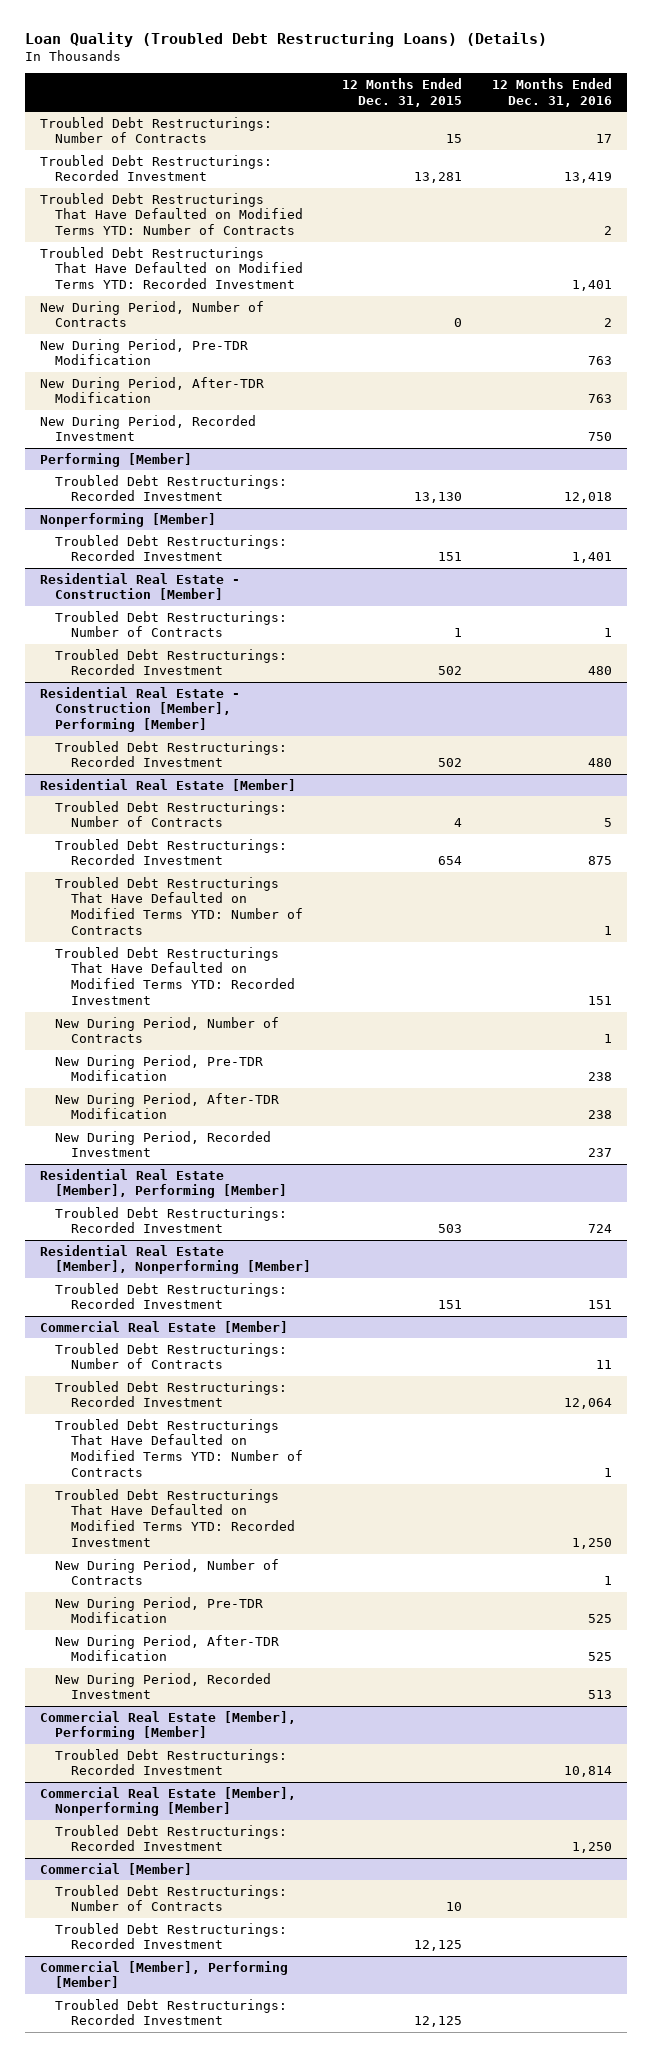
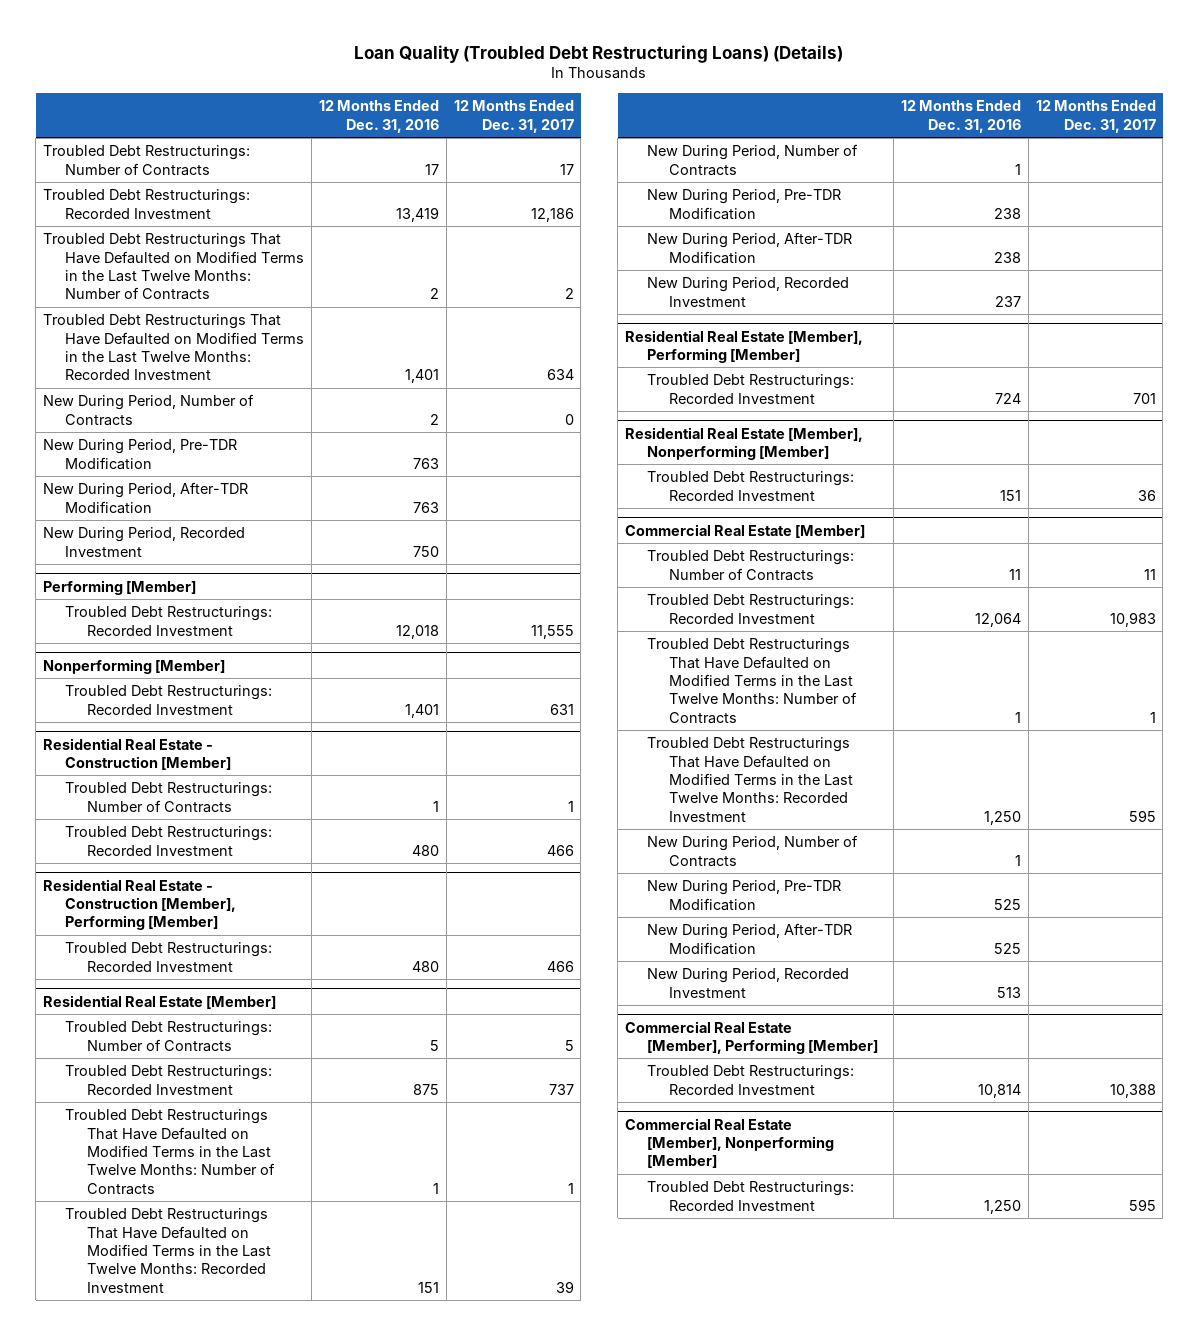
[341,77,462,107] 12 Months Ended Dec. 31, 2015 -> none
none -> [453,100,574,133] 12 Months Ended Dec. 31, 2017
[39,192,304,236] Troubled Debt Restructurings That Have Defaulted on Modified Terms YTD: Number of Contracts -> [43,233,305,301] Troubled Debt Restructurings That Have Defaulted on Modified Terms in the Last Twelve Months: Number of Contracts
[39,246,304,290] Troubled Debt Restructurings That Have Defaulted on Modified Terms YTD: Recorded Investment -> [43,314,305,381] Troubled Debt Restructurings That Have Defaulted on Modified Terms in the Last Twelve Months: Recorded Investment
[55,876,304,936] Troubled Debt Restructurings That Have Defaulted on Modified Terms YTD: Number of Contracts -> [65,1109,276,1195] Troubled Debt Restructurings That Have Defaulted on Modified Terms in the Last Twelve Months: Number of Contracts
[55,946,296,1006] Troubled Debt Restructurings That Have Defaulted on Modified Terms YTD: Recorded Investment -> [65,1208,272,1293] Troubled Debt Restructurings That Have Defaulted on Modified Terms in the Last Twelve Months: Recorded Investment
[55,1418,304,1478] Troubled Debt Restructurings That Have Defaulted on Modified Terms YTD: Number of Contracts -> [647,638,858,724] Troubled Debt Restructurings That Have Defaulted on Modified Terms in the Last Twelve Months: Number of Contracts
[55,1488,296,1548] Troubled Debt Restructurings That Have Defaulted on Modified Terms YTD: Recorded Investment -> [647,737,854,822] Troubled Debt Restructurings That Have Defaulted on Modified Terms in the Last Twelve Months: Recorded Investment
[39,1862,192,1875] Commercial [Member] -> none
[55,1884,288,1912] Troubled Debt Restructurings: Number of Contracts -> none
[55,1922,288,1950] Troubled Debt Restructurings: Recorded Investment -> none
[39,1960,288,1989] Commercial [Member], Performing [Member] -> none
[55,1998,288,2026] Troubled Debt Restructurings: Recorded Investment -> none

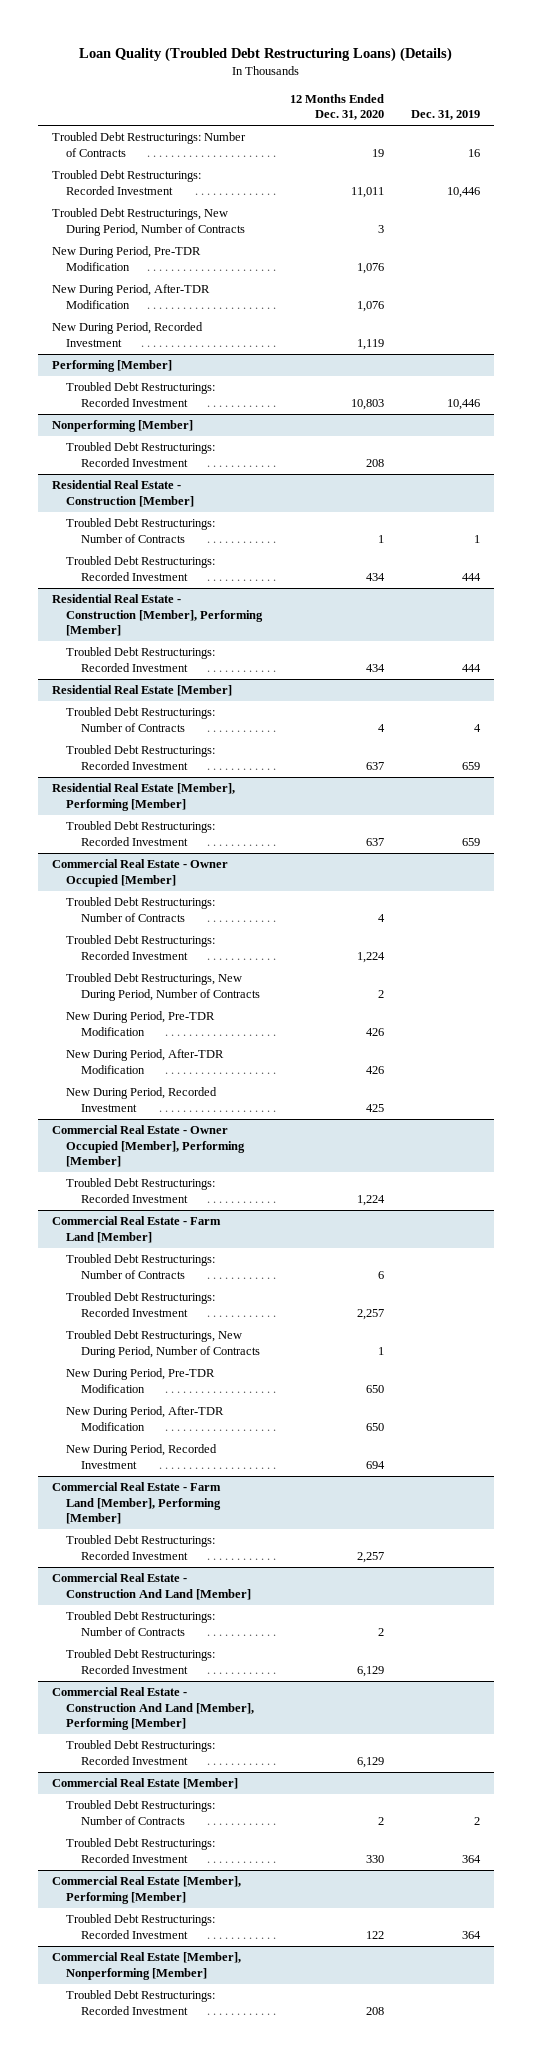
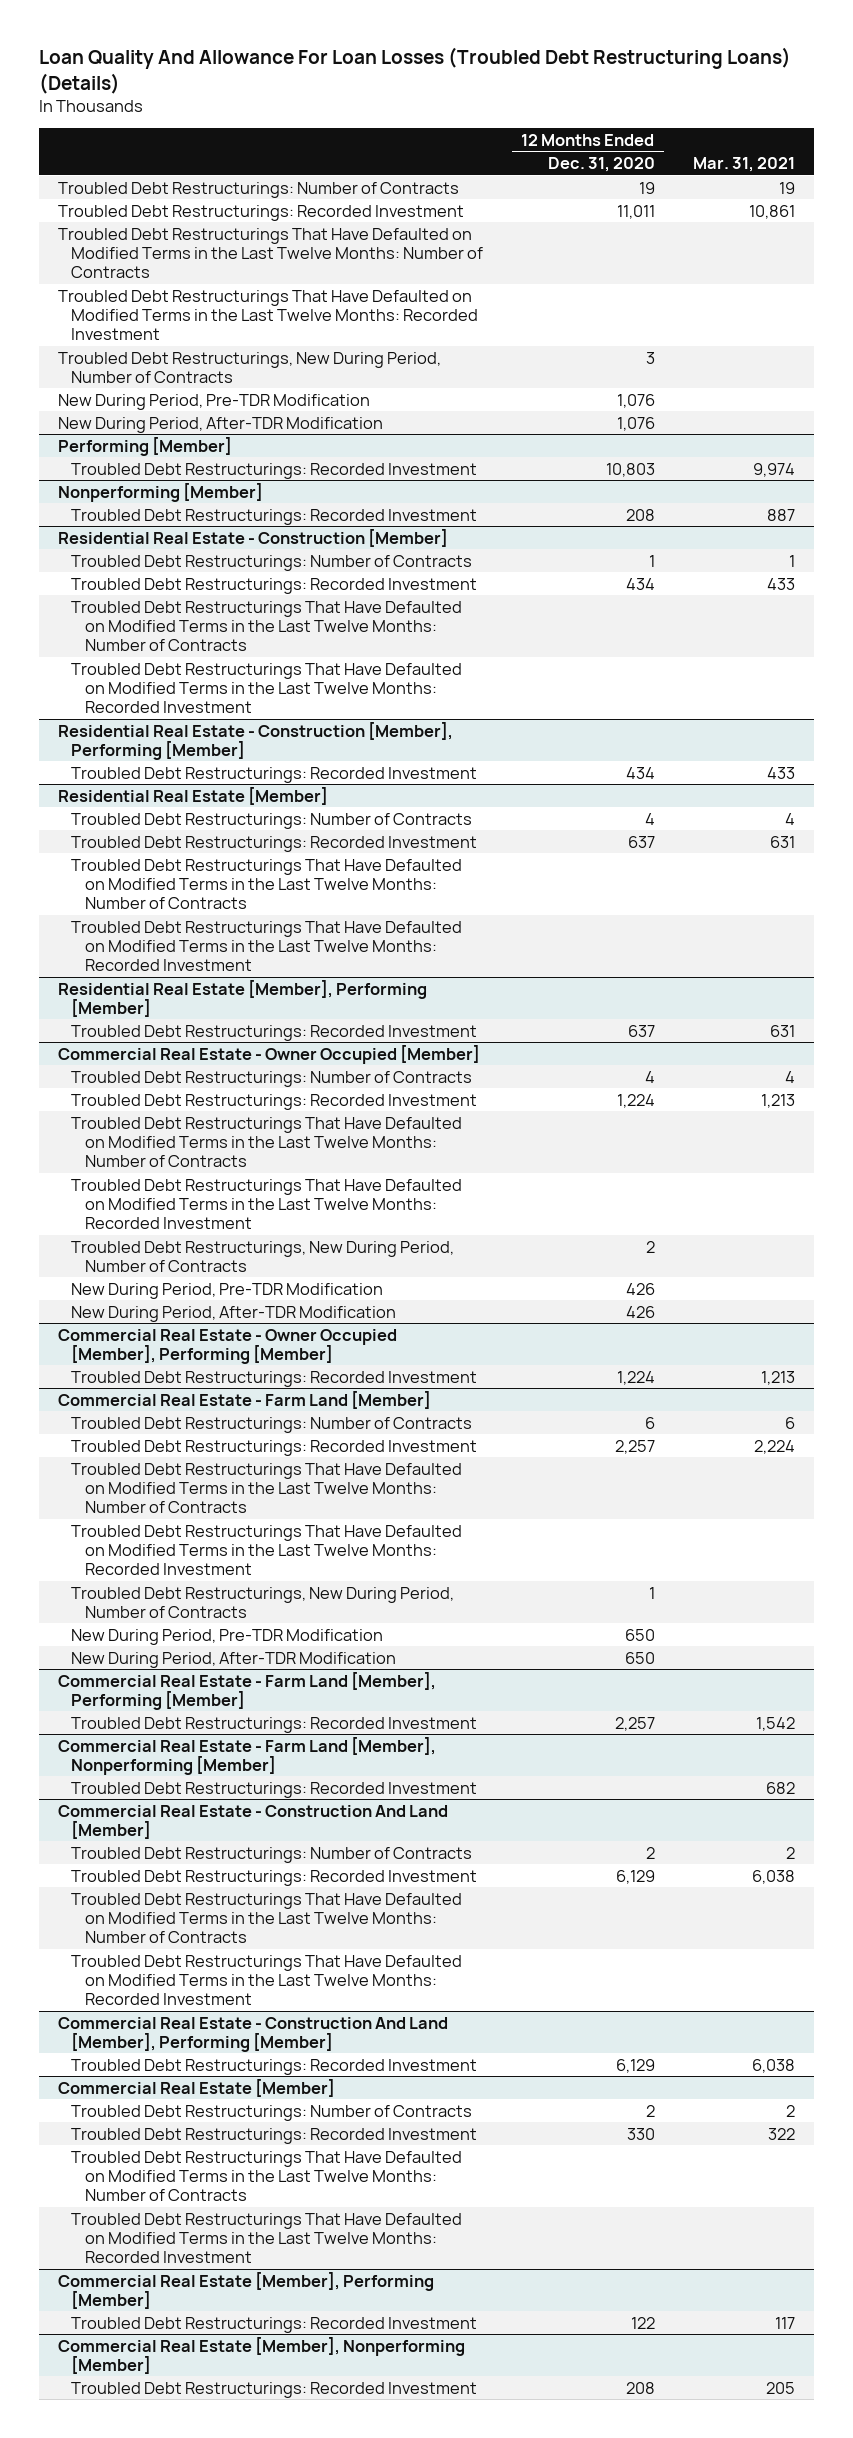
[79,46,453,62] Loan Quality (Troubled Debt Restructuring Loans) (Details) -> [39,47,792,94] Loan Quality And Allowance For Loan Losses (Troubled Debt Restructuring Loans) (Details)
[411,110,481,121] Dec. 31, 2019 -> none
none -> [692,156,795,172] Mar. 31, 2021
none -> [58,227,484,278] Troubled Debt Restructurings That Have Defaulted on Modified Terms in the Last Twelve Months: Number of Contracts
none -> [58,289,479,340] Troubled Debt Restructurings That Have Defaulted on Modified Terms in the Last Twelve Months: Recorded Investment
[52,322,204,347] New During Period, Recorded Investment -> none
none -> [71,600,463,651] Troubled Debt Restructurings That Have Defaulted on Modified Terms in the Last Twelve Months: Number of Contracts
none -> [71,662,463,713] Troubled Debt Restructurings That Have Defaulted on Modified Terms in the Last Twelve Months: Recorded Investment
none -> [71,858,463,909] Troubled Debt Restructurings That Have Defaulted on Modified Terms in the Last Twelve Months: Number of Contracts
none -> [71,920,463,971] Troubled Debt Restructurings That Have Defaulted on Modified Terms in the Last Twelve Months: Recorded Investment
none -> [71,1116,463,1167] Troubled Debt Restructurings That Have Defaulted on Modified Terms in the Last Twelve Months: Number of Contracts
none -> [71,1178,463,1229] Troubled Debt Restructurings That Have Defaulted on Modified Terms in the Last Twelve Months: Recorded Investment
[66,1087,218,1112] New During Period, Recorded Investment -> none
none -> [71,1462,463,1513] Troubled Debt Restructurings That Have Defaulted on Modified Terms in the Last Twelve Months: Number of Contracts
none -> [71,1524,463,1575] Troubled Debt Restructurings That Have Defaulted on Modified Terms in the Last Twelve Months: Recorded Investment
[66,1444,218,1469] New During Period, Recorded Investment -> none
none -> [58,1736,437,1775] Commercial Real Estate - Farm Land [Member], Nonperforming [Member]
none -> [71,1781,478,1798] Troubled Debt Restructurings: Recorded Investment
none -> [71,1892,463,1943] Troubled Debt Restructurings That Have Defaulted on Modified Terms in the Last Twelve Months: Number of Contracts
none -> [71,1954,463,2005] Troubled Debt Restructurings That Have Defaulted on Modified Terms in the Last Twelve Months: Recorded Investment
none -> [71,2150,463,2201] Troubled Debt Restructurings That Have Defaulted on Modified Terms in the Last Twelve Months: Number of Contracts
none -> [71,2212,463,2263] Troubled Debt Restructurings That Have Defaulted on Modified Terms in the Last Twelve Months: Recorded Investment

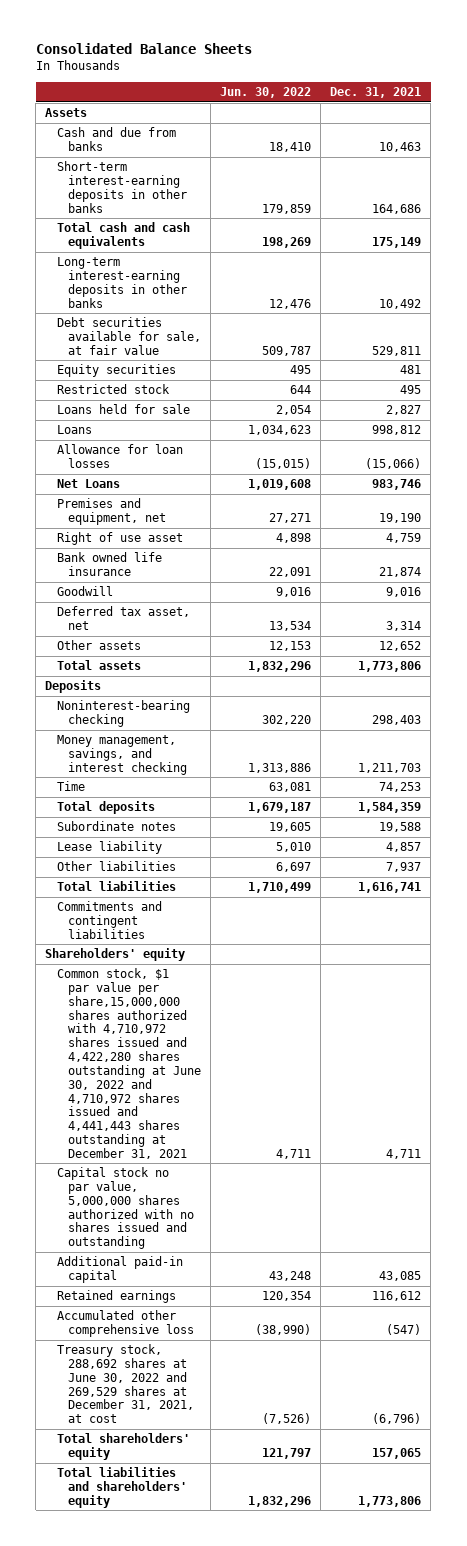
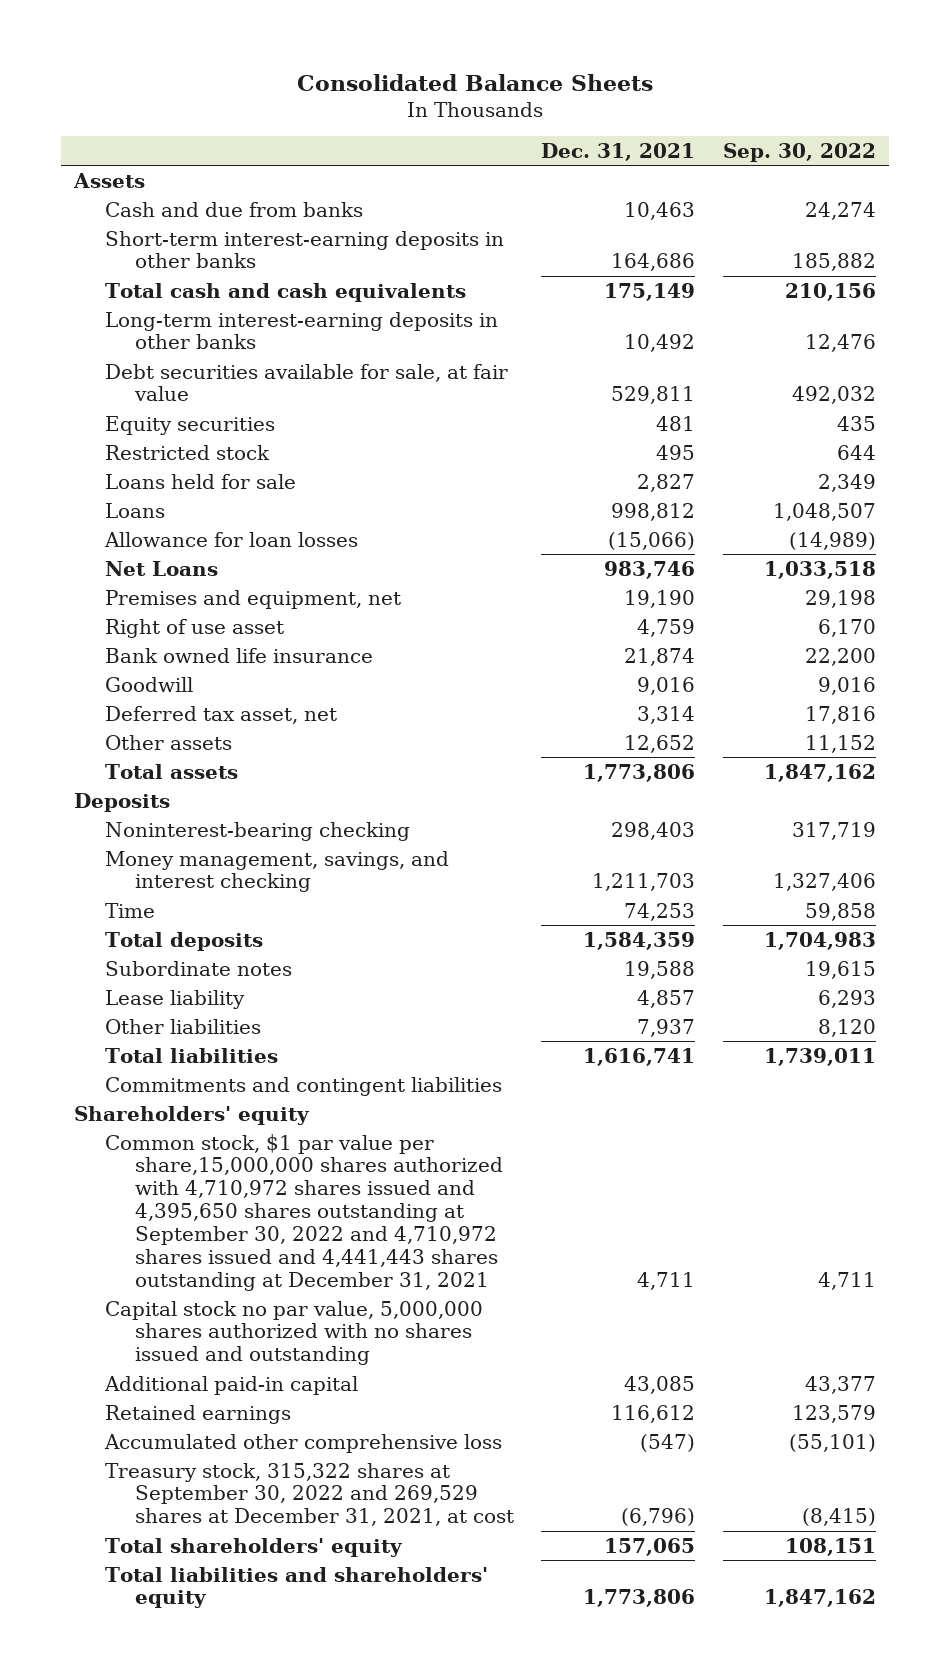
[220,87,312,99] Jun. 30, 2022 -> none
none -> [722,142,876,162] Sep. 30, 2022
[56,968,202,1159] Common stock, $1 par value per share,15,000,000 shares authorized with 4,710,972 shares issued and 4,422,280 shares outstanding at June 30, 2022 and 4,710,972 shares issued and 4,441,443 shares outstanding at December 31, 2021 -> [104,1133,503,1291] Common stock, $1 par value per share,15,000,000 shares authorized with 4,710,972 shares issued and 4,395,650 shares outstanding at September 30, 2022 and 4,710,972 shares issued and 4,441,443 shares outstanding at December 31, 2021
[56,1344,195,1424] Treasury stock, 288,692 shares at June 30, 2022 and 269,529 shares at December 31, 2021, at cost -> [104,1462,514,1527] Treasury stock, 315,322 shares at September 30, 2022 and 269,529 shares at December 31, 2021, at cost

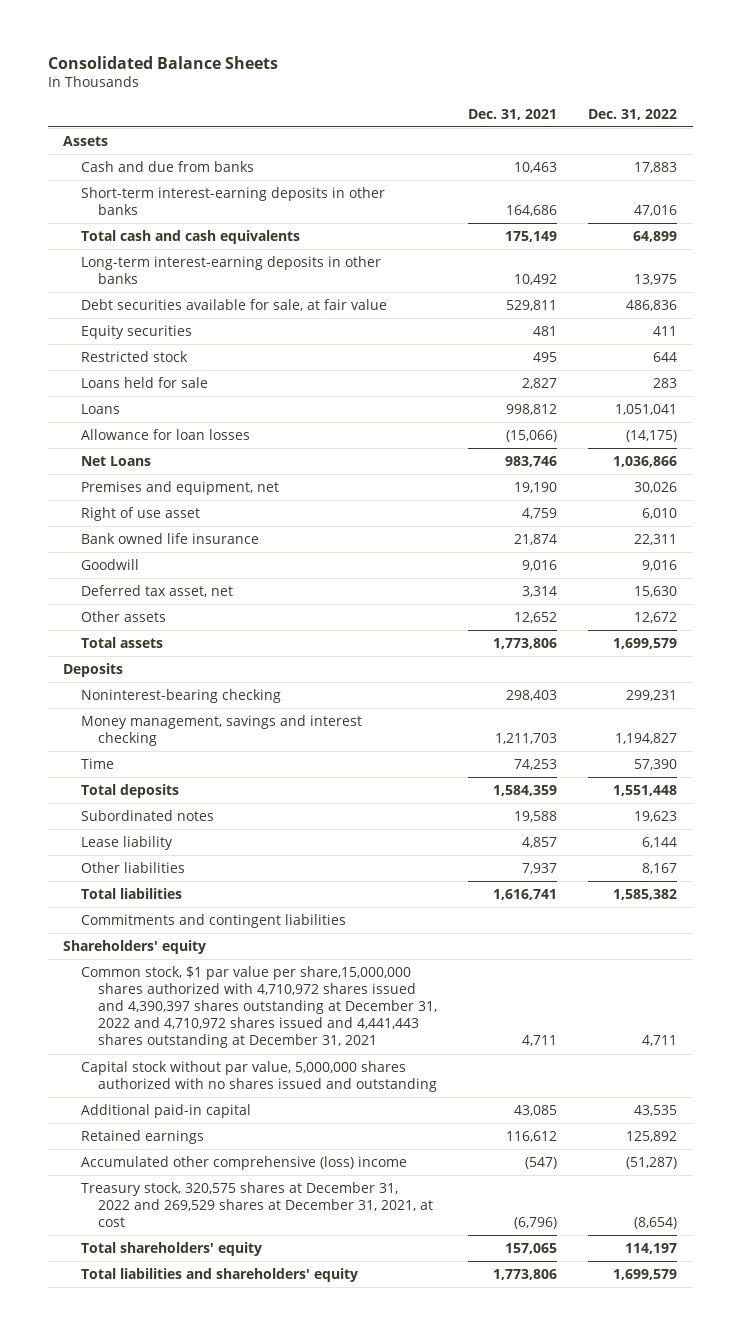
[722,142,876,162] Sep. 30, 2022 -> none
none -> [588,108,678,120] Dec. 31, 2022
[104,850,449,893] Money management, savings, and interest checking -> [80,715,362,747] Money management, savings and interest checking
[104,960,292,976] Subordinate notes -> [80,810,214,822] Subordinated notes
[104,1133,503,1291] Common stock, $1 par value per share,15,000,000 shares authorized with 4,710,972 shares issued and 4,395,650 shares outstanding at September 30, 2022 and 4,710,972 shares issued and 4,441,443 shares outstanding at December 31, 2021 -> [80,966,438,1049] Common stock, $1 par value per share,15,000,000 shares authorized with 4,710,972 shares issued and 4,390,397 shares outstanding at December 31, 2022 and 4,710,972 shares issued and 4,441,443 shares outstanding at December 31, 2021
[104,1300,483,1366] Capital stock no par value, 5,000,000 shares authorized with no shares issued and outstanding -> [80,1061,438,1093] Capital stock without par value, 5,000,000 shares authorized with no shares issued and outstanding
[103,1433,502,1453] Accumulated other comprehensive loss -> [80,1156,407,1171] Accumulated other comprehensive (loss) income
[104,1462,514,1527] Treasury stock, 315,322 shares at September 30, 2022 and 269,529 shares at December 31, 2021, at cost -> [80,1182,434,1228] Treasury stock, 320,575 shares at December 31, 2022 and 269,529 shares at December 31, 2021, at cost

